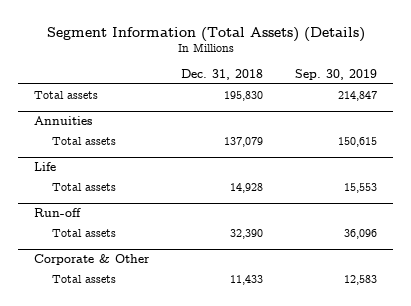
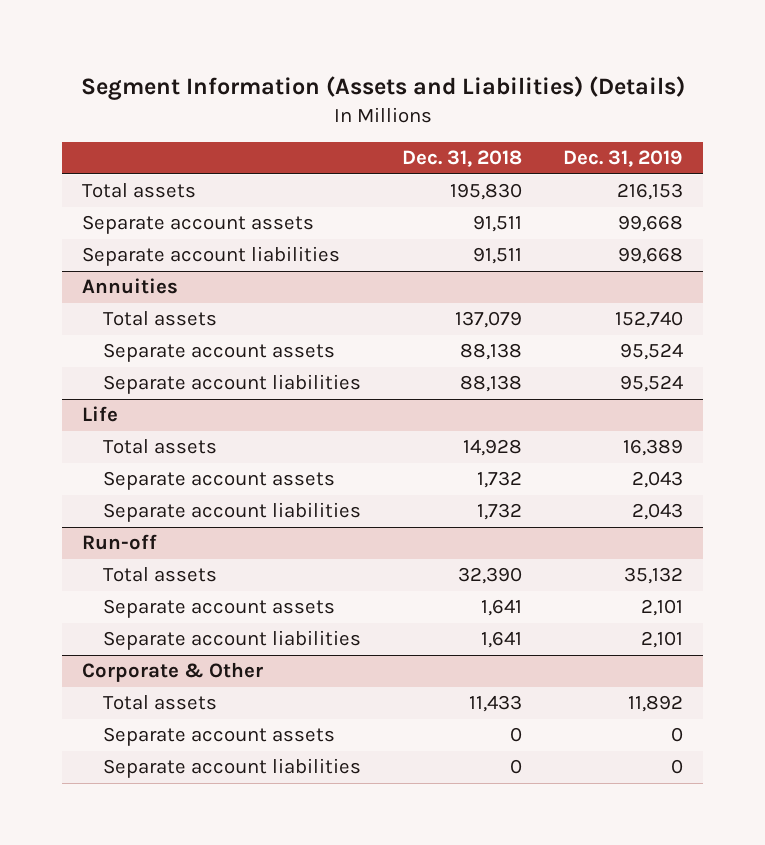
[46,26,365,42] Segment Information (Total Assets) (Details) -> [80,75,685,100] Segment Information (Assets and Liabilities) (Details)
[295,68,378,80] Sep. 30, 2019 -> none
none -> [563,150,684,168] Dec. 31, 2019
none -> [82,215,315,235] Separate account assets
none -> [82,246,341,267] Separate account liabilities
none -> [103,343,336,363] Separate account assets
none -> [103,374,362,395] Separate account liabilities
none -> [103,471,336,491] Separate account assets
none -> [103,502,362,523] Separate account liabilities
none -> [103,599,336,619] Separate account assets
none -> [103,630,362,651] Separate account liabilities
none -> [103,727,336,747] Separate account assets
none -> [103,758,362,779] Separate account liabilities

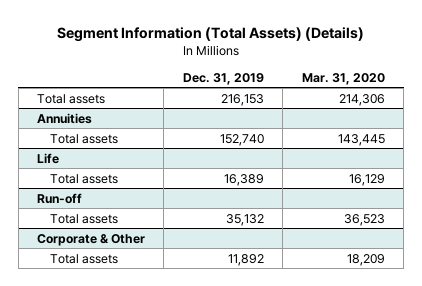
[80,75,685,100] Segment Information (Assets and Liabilities) (Details) -> [56,26,364,42] Segment Information (Total Assets) (Details)
[402,150,523,168] Dec. 31, 2018 -> none
none -> [301,72,385,85] Mar. 31, 2020
[82,215,315,235] Separate account assets -> none
[82,246,341,267] Separate account liabilities -> none
[103,343,336,363] Separate account assets -> none
[103,374,362,395] Separate account liabilities -> none
[103,471,336,491] Separate account assets -> none
[103,502,362,523] Separate account liabilities -> none
[103,599,336,619] Separate account assets -> none
[103,630,362,651] Separate account liabilities -> none
[103,727,336,747] Separate account assets -> none
[103,758,362,779] Separate account liabilities -> none

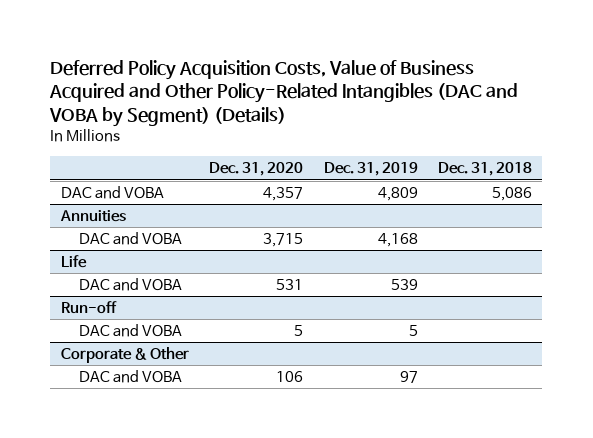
[56,26,364,42] Segment Information (Total Assets) (Details) -> [49,59,519,127] Deferred Policy Acquisition Costs, Value of Business Acquired and Other Policy-Related Intangibles (DAC and VOBA by Segment) (Details)
[301,72,385,85] Mar. 31, 2020 -> none
none -> [209,162,304,177] Dec. 31, 2020
none -> [438,162,533,177] Dec. 31, 2018
[36,93,105,104] Total assets -> none
none -> [60,186,164,200] DAC and VOBA
[49,133,118,144] Total assets -> none
none -> [78,232,182,246] DAC and VOBA
[49,173,118,184] Total assets -> none
none -> [78,278,182,292] DAC and VOBA
[49,213,118,224] Total assets -> none
none -> [78,324,182,338] DAC and VOBA
[49,253,118,264] Total assets -> none
none -> [78,370,182,384] DAC and VOBA

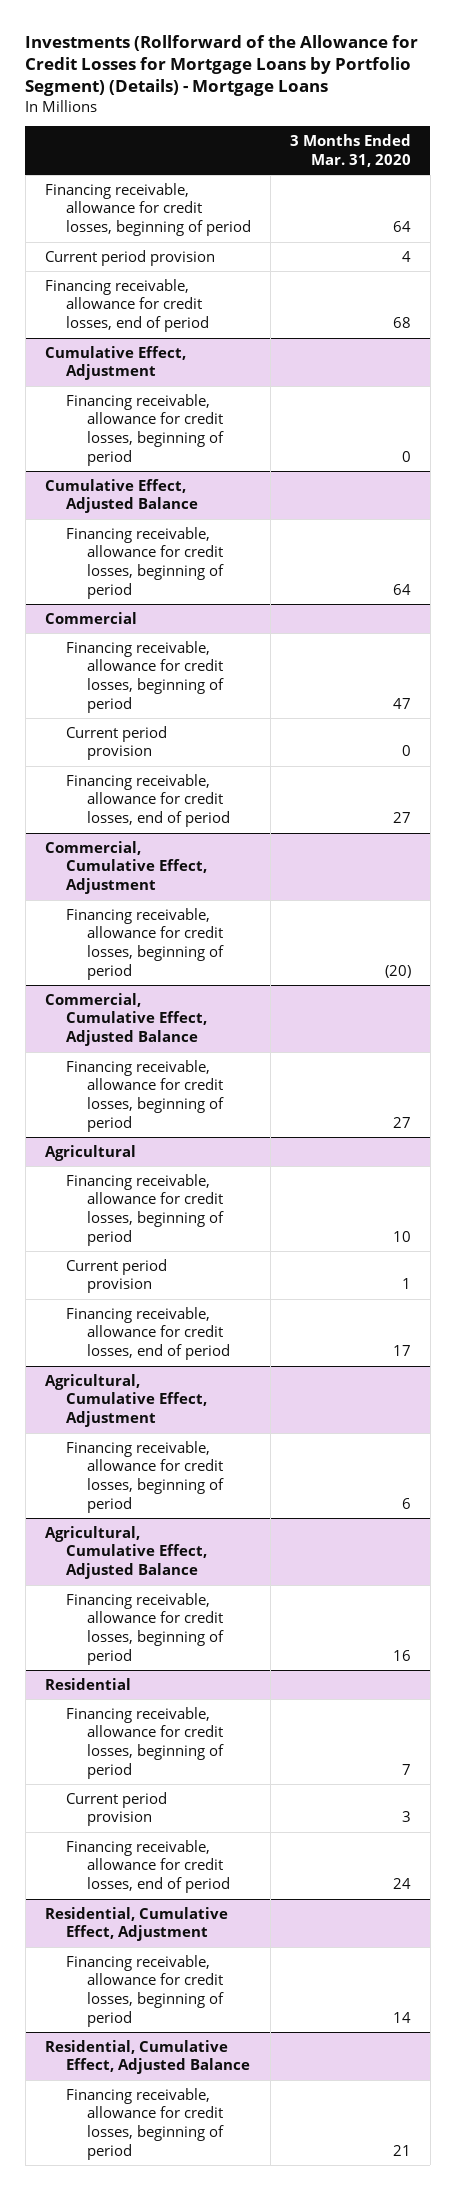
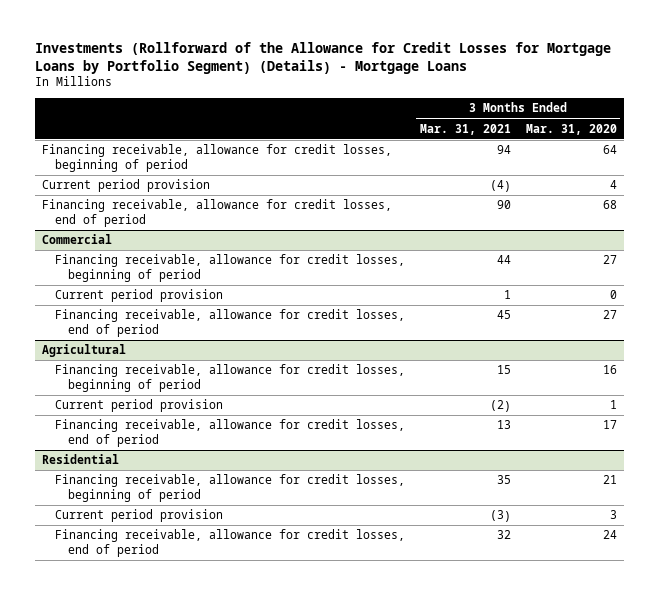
none -> [419,123,511,135] Mar. 31, 2021
[44,345,186,381] Cumulative Effect, Adjustment -> none
[65,393,225,466] Financing receivable, allowance for credit losses, beginning of period -> none
[44,478,198,514] Cumulative Effect, Adjusted Balance -> none
[65,526,225,599] Financing receivable, allowance for credit losses, beginning of period -> none
[392,697,411,709] 47 -> [602,255,617,265] 27
[44,840,207,895] Commercial, Cumulative Effect, Adjustment -> none
[65,907,225,980] Financing receivable, allowance for credit losses, beginning of period -> none
[44,992,207,1047] Commercial, Cumulative Effect, Adjusted Balance -> none
[65,1059,225,1132] Financing receivable, allowance for credit losses, beginning of period -> none
[392,1230,411,1242] 10 -> [602,365,617,375] 16
[44,1373,207,1428] Agricultural, Cumulative Effect, Adjustment -> none
[65,1440,225,1513] Financing receivable, allowance for credit losses, beginning of period -> none
[44,1525,207,1580] Agricultural, Cumulative Effect, Adjusted Balance -> none
[65,1592,225,1665] Financing receivable, allowance for credit losses, beginning of period -> none
[401,1763,411,1775] 7 -> [602,475,617,485] 21
[44,1906,228,1942] Residential, Cumulative Effect, Adjustment -> none
[65,1954,225,2027] Financing receivable, allowance for credit losses, beginning of period -> none
[44,2039,250,2075] Residential, Cumulative Effect, Adjusted Balance -> none
[65,2087,225,2160] Financing receivable, allowance for credit losses, beginning of period -> none

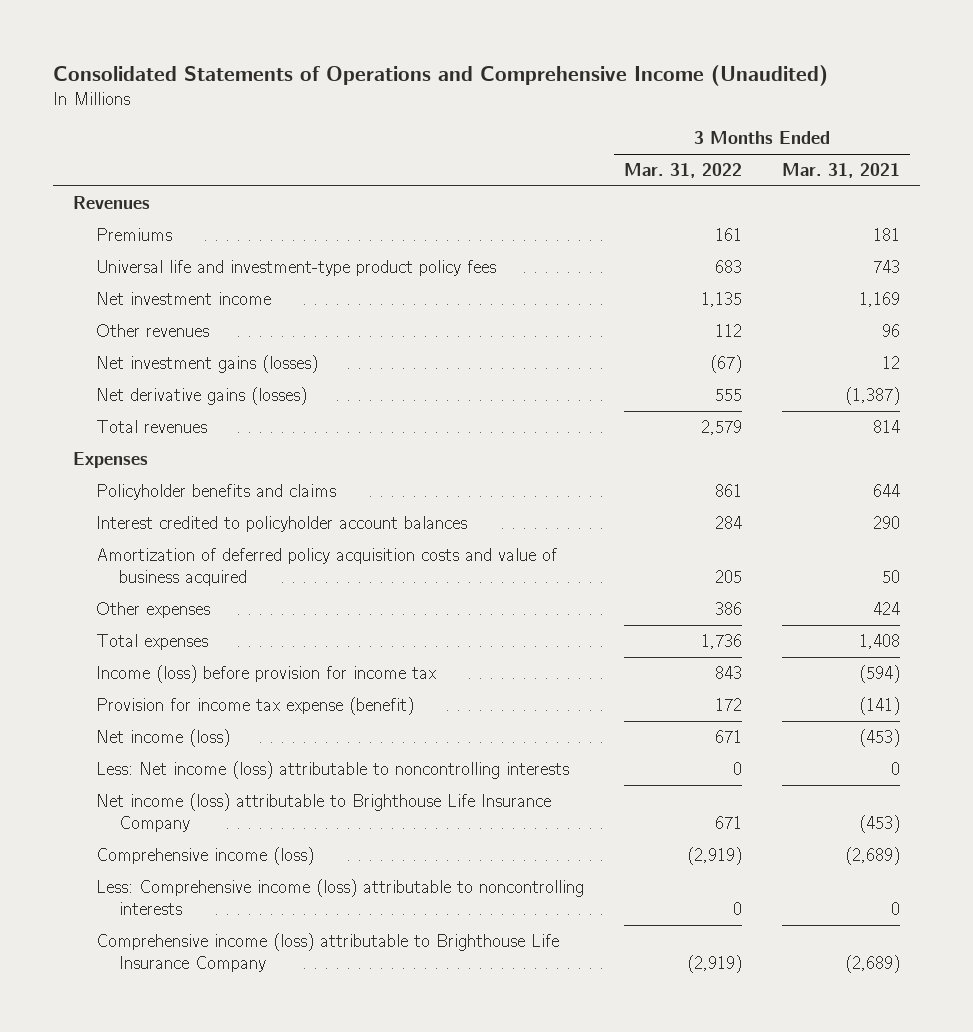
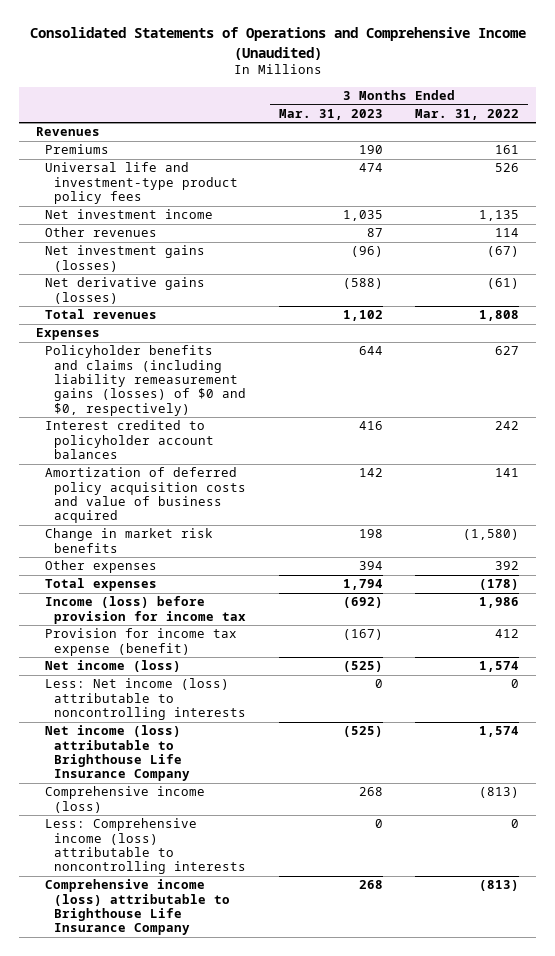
[782,162,901,178] Mar. 31, 2021 -> none
none -> [278,108,383,120] Mar. 31, 2023
[715,259,743,273] 683 -> [495,163,520,173] 526
[715,323,743,337] 112 -> [495,228,520,238] 114
[715,388,743,401] 555 -> [487,278,520,290] (61)
[701,419,743,435] 2,579 -> [479,310,520,322] 1,808
[96,483,337,500] Policyholder benefits and claims -> [44,345,246,416] Policyholder benefits and claims (including liability remeasurement gains (losses) of $0 and $0, respectively)
[715,483,743,497] 861 -> [495,346,520,356] 627
[715,515,743,529] 284 -> [495,421,520,431] 242
[715,570,743,584] 205 -> [495,468,520,478] 141
none -> [44,528,213,553] Change in market risk benefits
[715,601,743,615] 386 -> [495,561,520,571] 392
[701,633,743,649] 1,736 -> [479,579,520,591] (178)
[715,665,743,679] 843 -> [479,597,520,609] 1,986
[715,697,743,711] 172 -> [495,629,520,639] 412
[715,729,743,743] 671 -> [479,661,520,673] 1,574
[715,816,743,830] 671 -> [479,726,520,738] 1,574
[687,846,743,865] (2,919) -> [479,787,520,799] (813)
[687,955,743,974] (2,919) -> [479,880,520,892] (813)

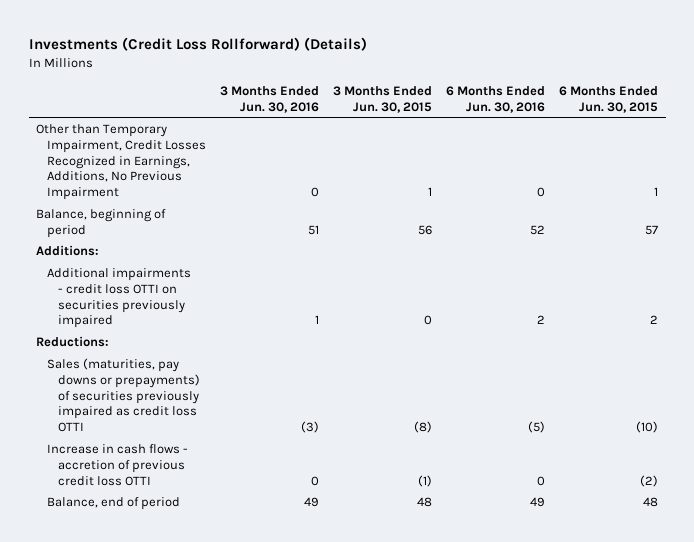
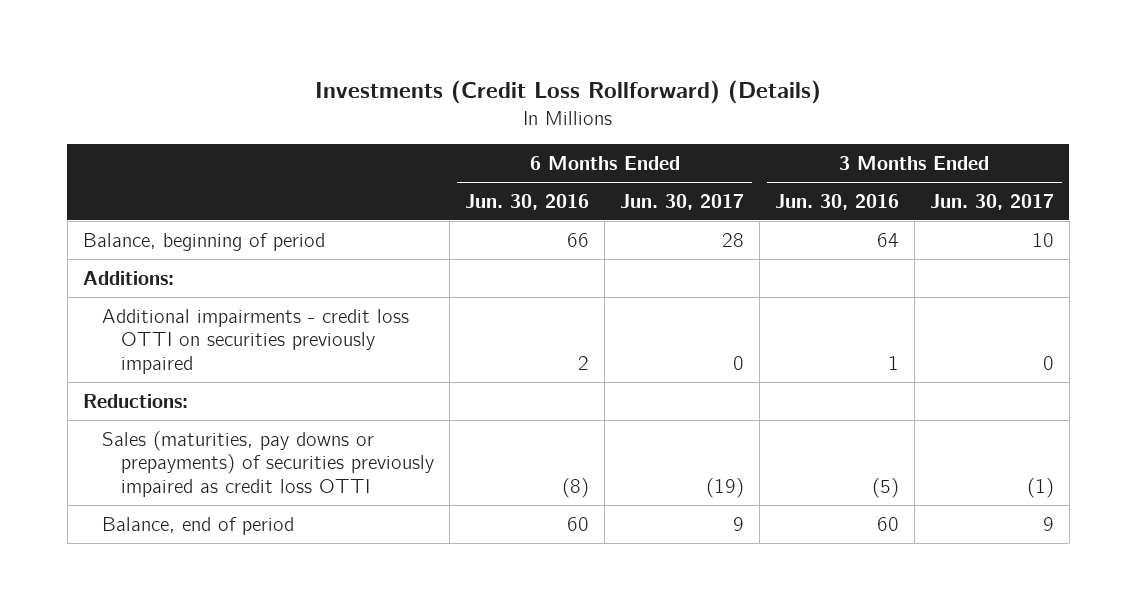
[333,85,433,113] 3 Months Ended Jun. 30, 2015 -> none
[559,85,659,113] 6 Months Ended Jun. 30, 2015 -> none
none -> [620,193,745,210] Jun. 30, 2017
none -> [929,193,1054,210] Jun. 30, 2017
[35,123,206,201] Other than Temporary Impairment, Credit Losses Recognized in Earnings, Additions, No Previous Impairment -> none
[307,224,319,235] 51 -> [876,232,899,247] 64
[530,224,546,235] 52 -> [567,232,590,247] 66
[46,443,188,486] Increase in cash flows - accretion of previous credit loss OTTI -> none
[300,421,319,434] (3) -> [871,478,899,499] (5)
[528,421,546,434] (5) -> [562,478,590,499] (8)
[303,496,319,507] 49 -> [876,516,899,531] 60
[530,496,546,507] 49 -> [567,516,590,531] 60

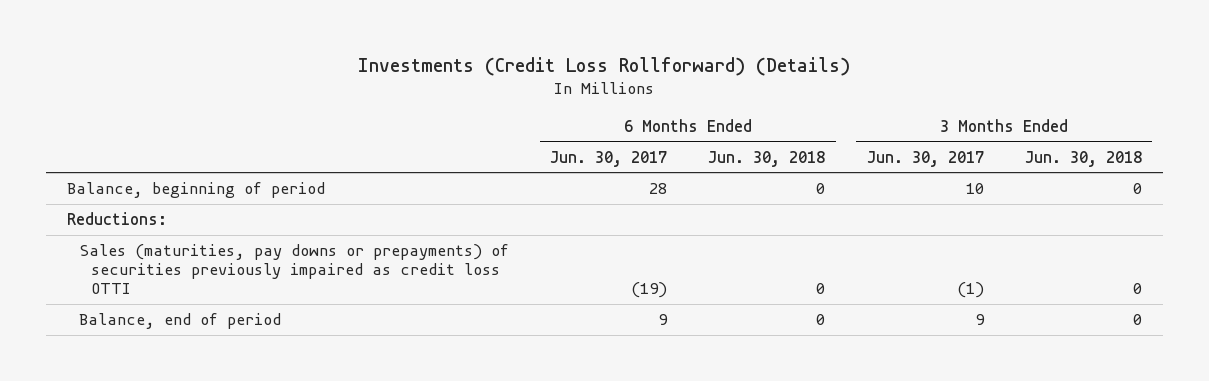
[465,193,590,210] Jun. 30, 2016 -> none
[774,193,899,210] Jun. 30, 2016 -> none
none -> [708,150,826,167] Jun. 30, 2018
none -> [1025,150,1143,167] Jun. 30, 2018
[82,270,174,285] Additions: -> none
[102,308,410,375] Additional impairments - credit loss OTTI on securities previously impaired -> none

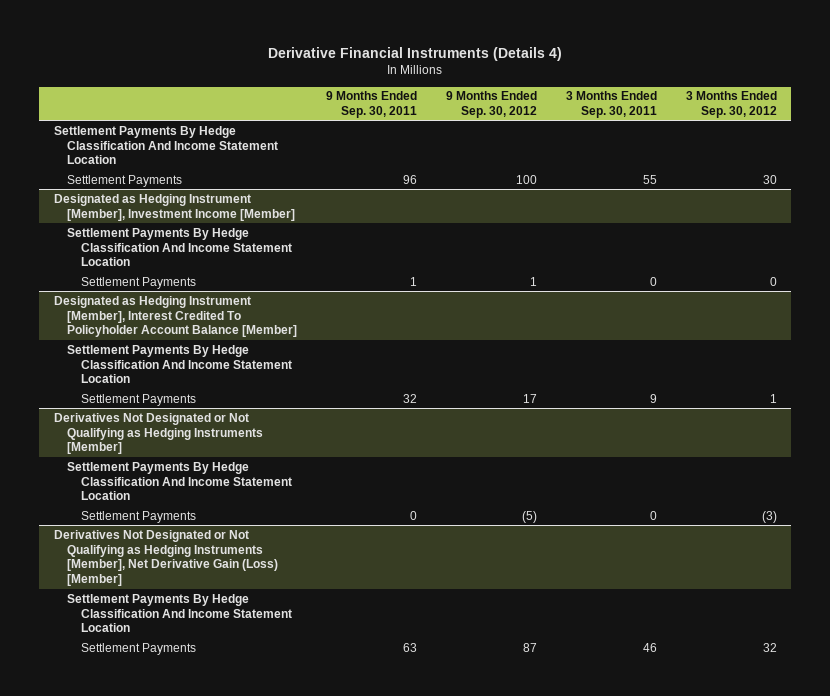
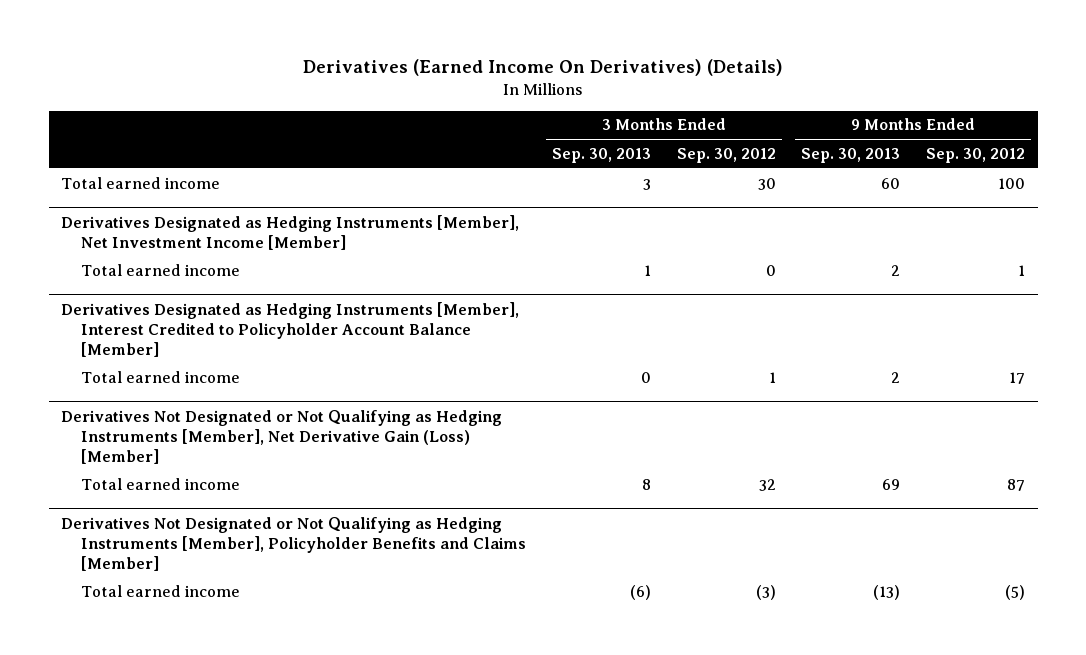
[268,47,563,62] Derivative Financial Instruments (Details 4) -> [303,59,784,77] Derivatives (Earned Income On Derivatives) (Details)
[326,91,418,119] 9 Months Ended Sep. 30, 2011 -> none
[565,91,657,119] 3 Months Ended Sep. 30, 2011 -> none
none -> [552,148,652,164] Sep. 30, 2013
none -> [801,148,901,164] Sep. 30, 2013
[53,125,279,165] Settlement Payments By Hedge Classification And Income Statement Location -> none
[67,227,292,267] Settlement Payments By Hedge Classification And Income Statement Location -> none
[67,344,292,384] Settlement Payments By Hedge Classification And Income Statement Location -> none
[53,412,264,455] Derivatives Not Designated or Not Qualifying as Hedging Instruments [Member] -> none
[67,461,292,501] Settlement Payments By Hedge Classification And Income Statement Location -> none
[80,510,196,523] Settlement Payments -> none
[67,174,183,187] Settlement Payments -> [61,176,221,189] Total earned income
[53,193,296,221] Designated as Hedging Instrument [Member], Investment Income [Member] -> [61,214,520,250] Derivatives Designated as Hedging Instruments [Member], Net Investment Income [Member]
[80,276,196,289] Settlement Payments -> [81,263,241,276] Total earned income
[53,295,298,338] Designated as Hedging Instrument [Member], Interest Credited To Policyholder Account Balance [Member] -> [61,301,520,357] Derivatives Designated as Hedging Instruments [Member], Interest Credited to Policyholder Account Balance [Member]
[80,393,196,406] Settlement Payments -> [81,370,241,383] Total earned income
[67,593,292,633] Settlement Payments By Hedge Classification And Income Statement Location -> none
[80,642,196,655] Settlement Payments -> [81,477,241,490] Total earned income
none -> [61,516,527,571] Derivatives Not Designated or Not Qualifying as Hedging Instruments [Member], Policyholder Benefits and Claims [Member]
none -> [81,584,241,597] Total earned income

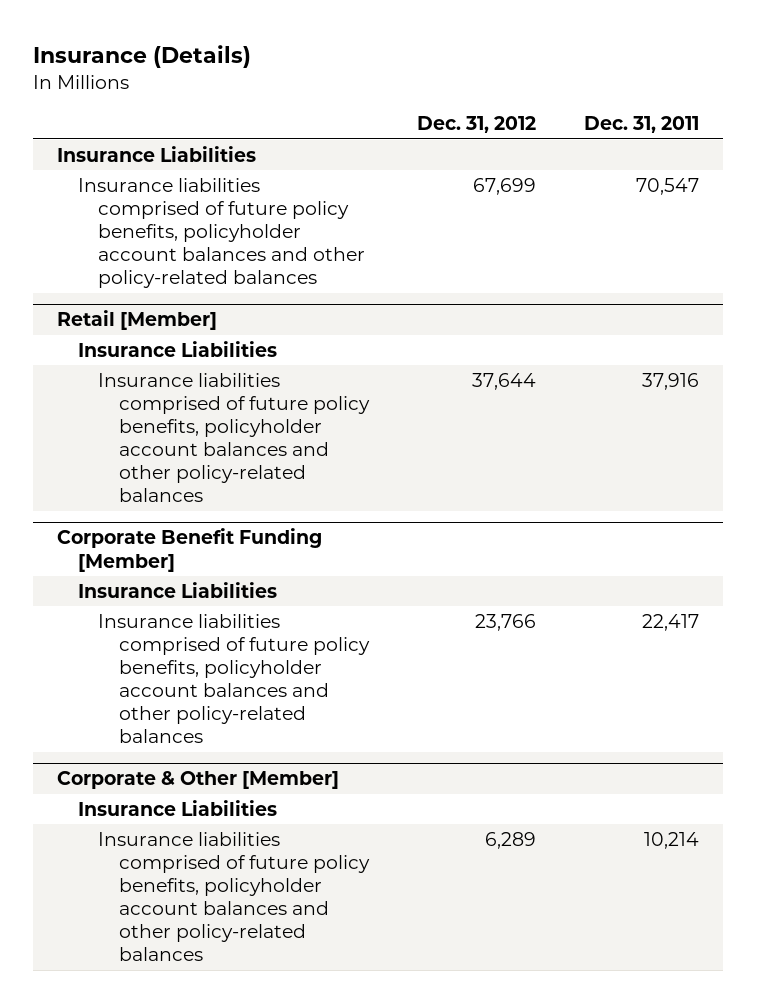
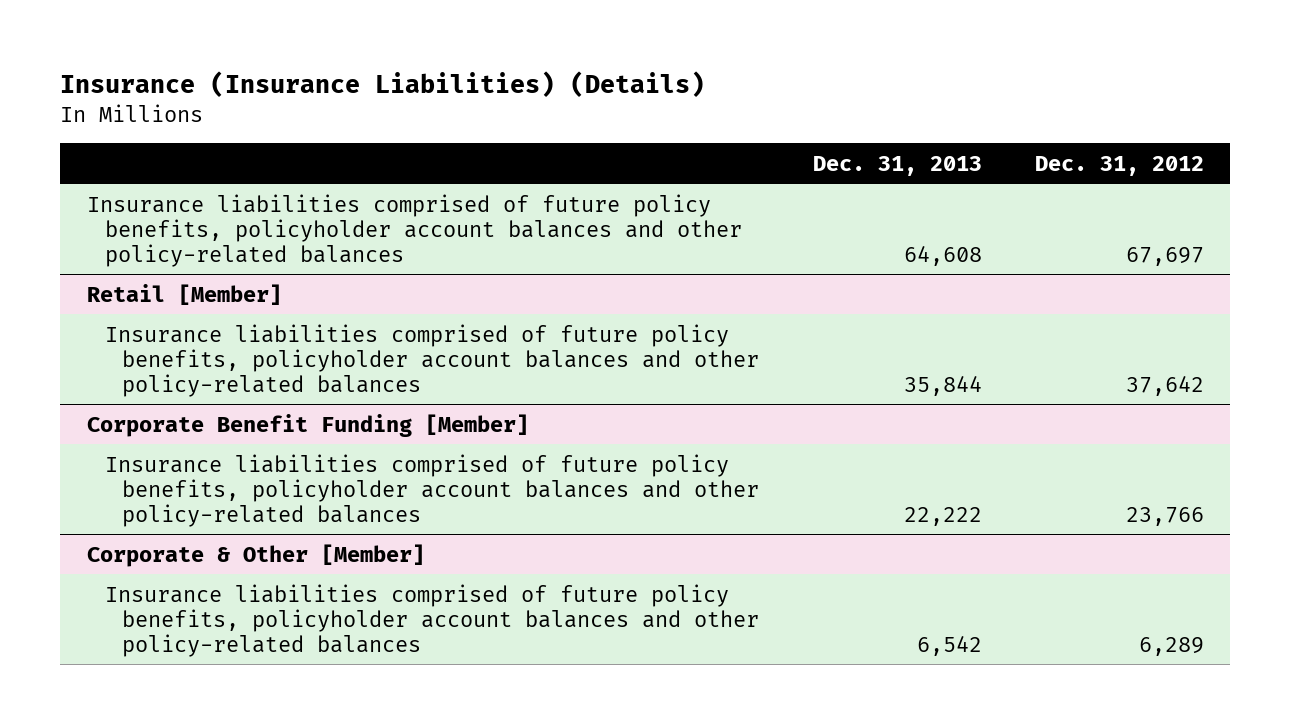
[33,45,252,69] Insurance (Details) -> [59,71,705,98] Insurance (Insurance Liabilities) (Details)
[584,116,700,134] Dec. 31, 2011 -> none
none -> [812,155,982,176] Dec. 31, 2013
[57,145,257,162] Insurance Liabilities -> none
[473,177,537,195] 67,699 -> [1125,246,1204,266] 67,697
[77,340,277,357] Insurance Liabilities -> none
[472,372,537,390] 37,644 -> [1125,375,1204,396] 37,642
[77,581,277,598] Insurance Liabilities -> none
[77,799,277,816] Insurance Liabilities -> none

